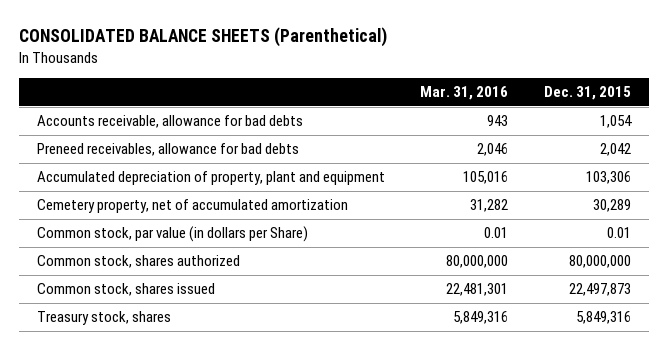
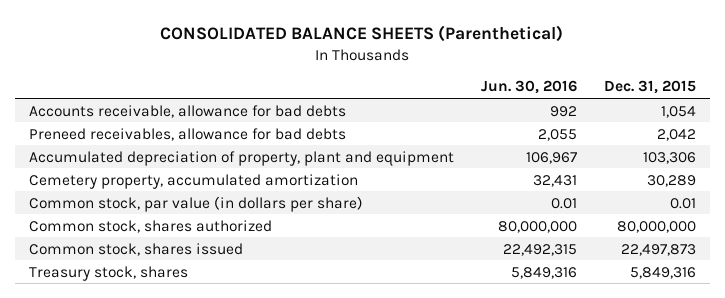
[420,86,509,101] Mar. 31, 2016 -> none
none -> [480,80,577,95] Jun. 30, 2016
[36,199,348,214] Cemetery property, net of accumulated amortization -> [28,173,358,189] Cemetery property, accumulated amortization
[36,226,308,243] Common stock, par value (in dollars per Share) -> [28,195,363,212] Common stock, par value (in dollars per share)

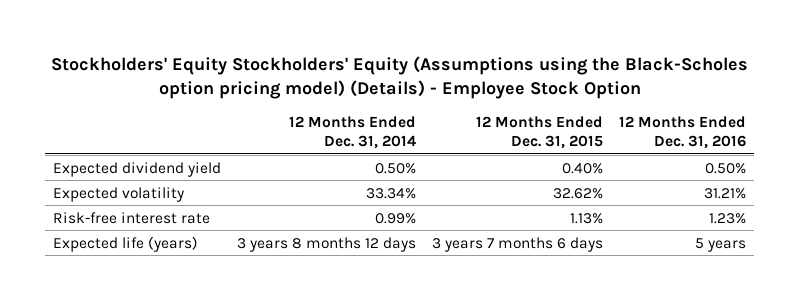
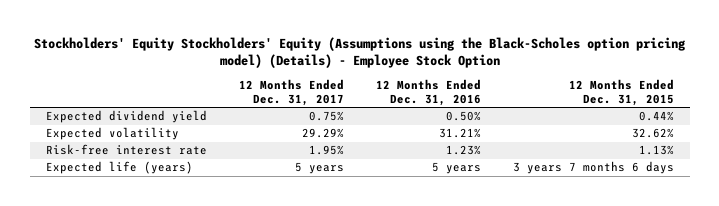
[289,115,417,149] 12 Months Ended Dec. 31, 2014 -> none
none -> [238,79,344,106] 12 Months Ended Dec. 31, 2017
[562,162,604,174] 0.40% -> [638,111,674,122] 0.44%

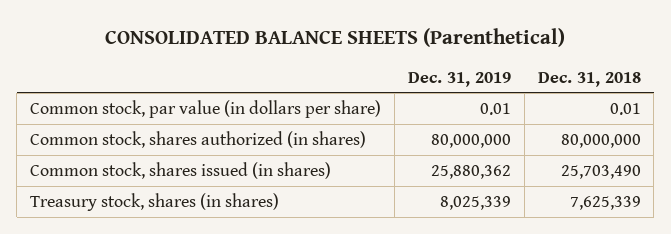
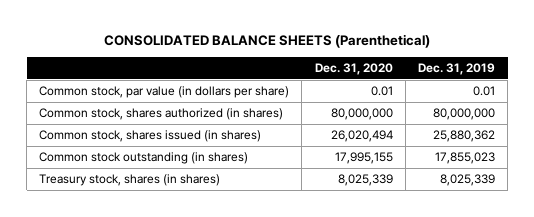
[537,71,641,87] Dec. 31, 2018 -> none
none -> [314,63,393,76] Dec. 31, 2020
none -> [39,152,249,165] Common stock outstanding (in shares)

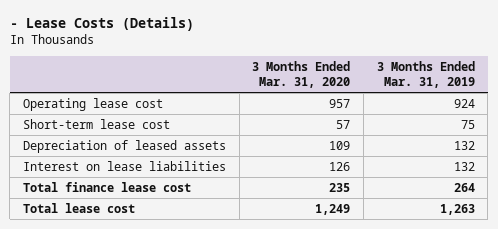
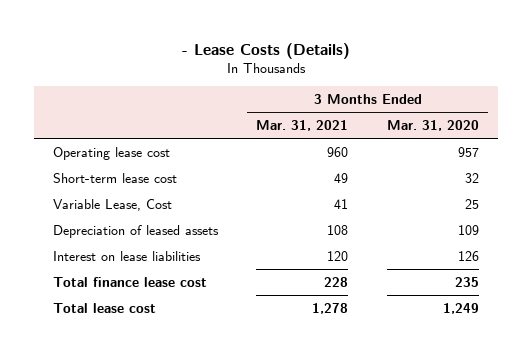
[376,60,475,88] 3 Months Ended Mar. 31, 2019 -> none
none -> [256,120,349,132] Mar. 31, 2021
[336,119,351,129] 57 -> [464,172,479,183] 32
none -> [52,198,172,211] Variable Lease, Cost

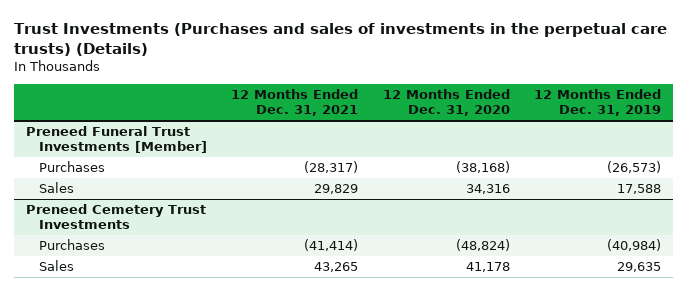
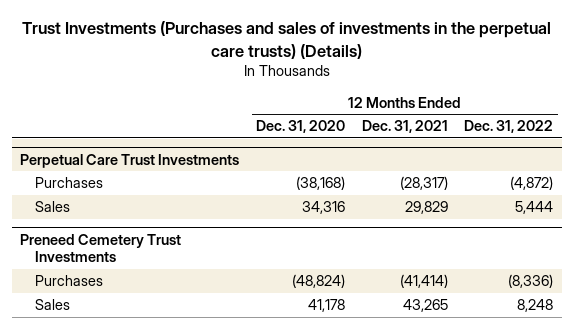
[533,88,661,117] 12 Months Ended Dec. 31, 2019 -> none
none -> [464,120,554,134] Dec. 31, 2022
[26,126,208,154] Preneed Funeral Trust Investments [Member] -> [20,153,240,168] Perpetual Care Trust Investments

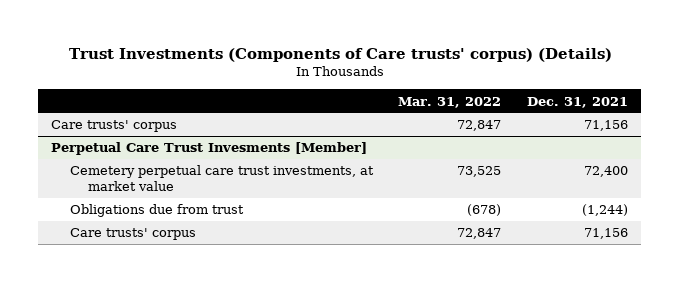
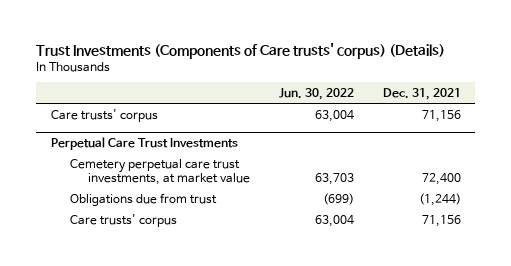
[398,96,502,108] Mar. 31, 2022 -> none
none -> [279,88,355,101] Jun. 30, 2022
[51,142,368,156] Perpetual Care Trust Invesments [Member] -> [50,136,238,150] Perpetual Care Trust Investments

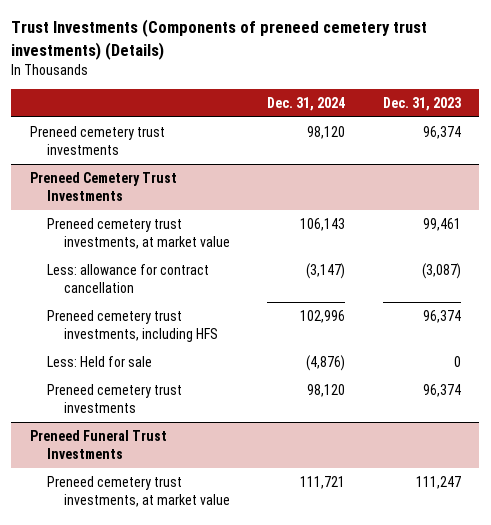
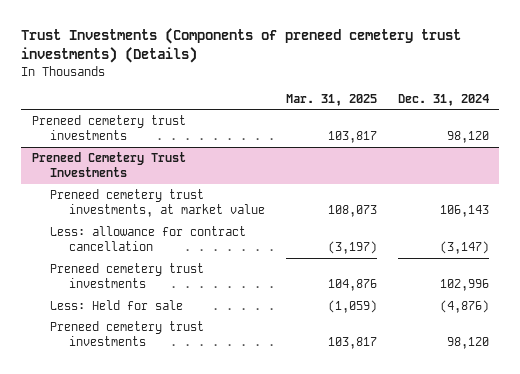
[382,96,461,111] Dec. 31, 2023 -> none
none -> [285,93,377,106] Mar. 31, 2025
[47,309,218,343] Preneed cemetery trust investments, including HFS -> [50,262,205,289] Preneed cemetery trust investments
[30,429,168,460] Preneed Funeral Trust Investments -> none
[47,475,230,508] Preneed cemetery trust investments, at market value -> none

